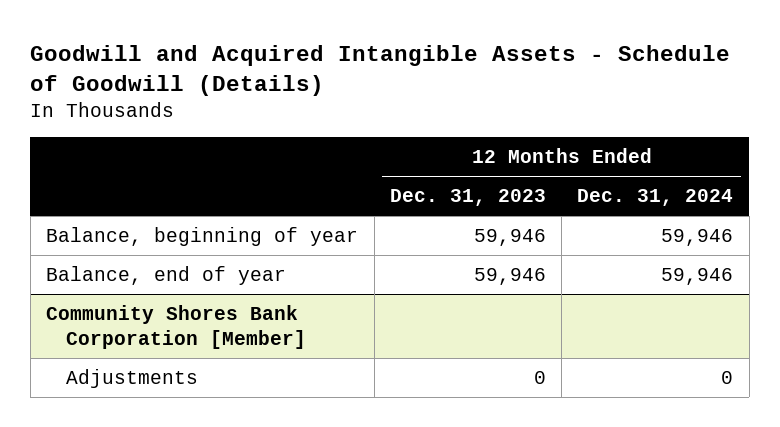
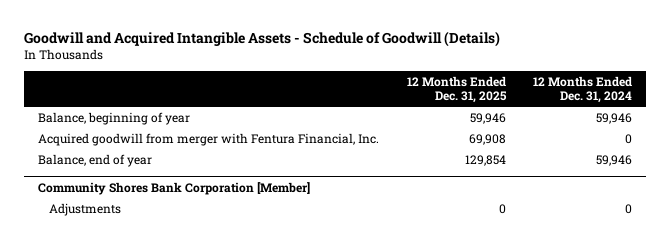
[389,189,546,207] Dec. 31, 2023 -> none
none -> [406,76,507,103] 12 Months Ended Dec. 31, 2025
none -> [38,133,380,147] Acquired goodwill from merger with Fentura Financial, Inc.

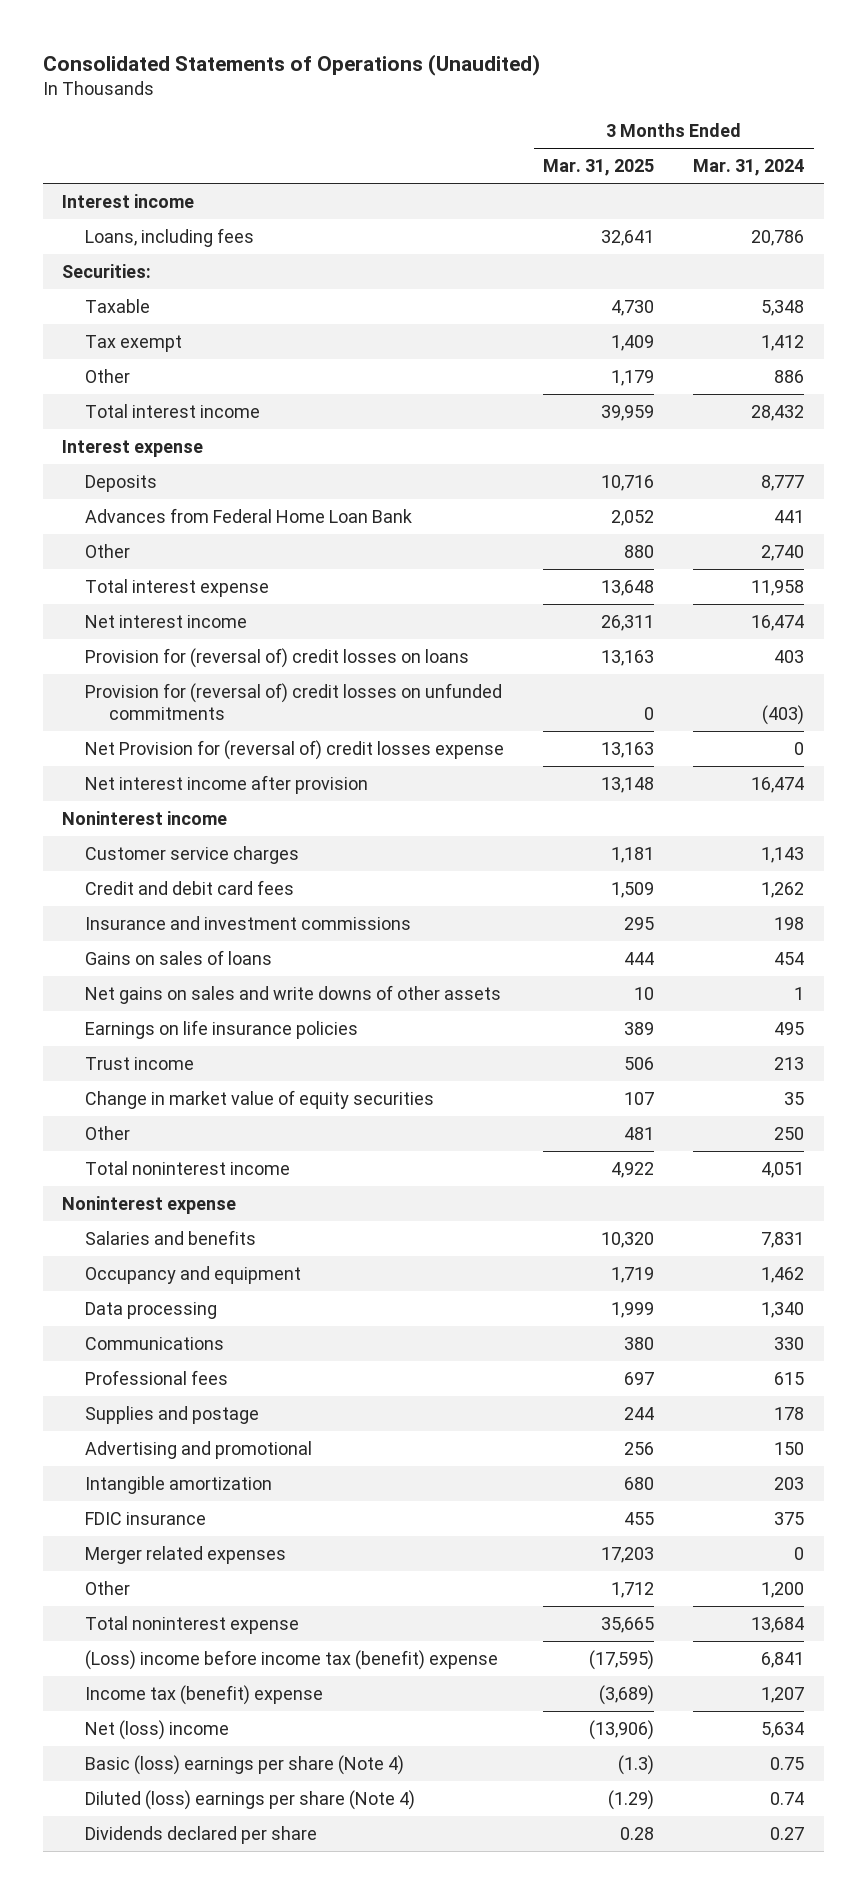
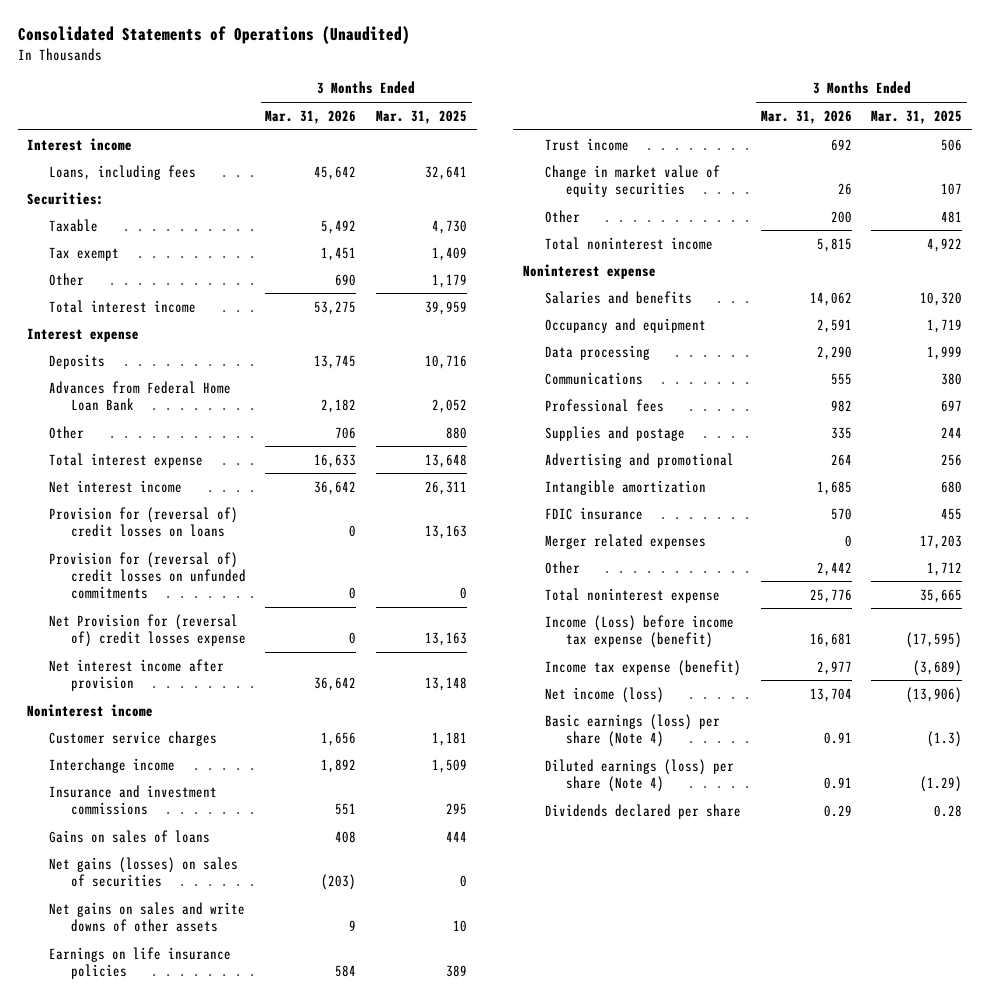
[693,159,805,177] Mar. 31, 2024 -> none
none -> [265,109,357,124] Mar. 31, 2026
[85,879,295,895] Credit and debit card fees -> [49,757,176,773] Interchange income
none -> [49,856,239,888] Net gains (losses) on sales of securities
[85,1649,499,1670] (Loss) income before income tax (benefit) expense -> [544,614,734,649] Income (Loss) before income tax expense (benefit)
[85,1684,324,1705] Income tax (benefit) expense -> [544,659,741,676] Income tax expense (benefit)
[85,1719,230,1740] Net (loss) income -> [544,686,664,703] Net income (loss)
[85,1754,405,1775] Basic (loss) earnings per share (Note 4) -> [544,713,720,748] Basic earnings (loss) per share (Note 4)
[85,1789,416,1810] Diluted (loss) earnings per share (Note 4) -> [544,758,734,793] Diluted earnings (loss) per share (Note 4)

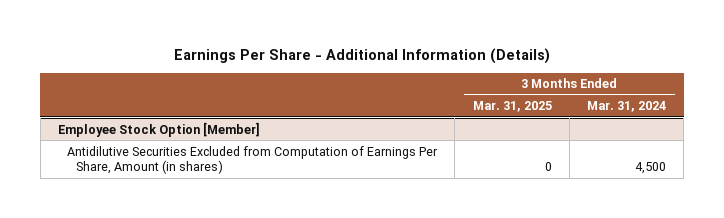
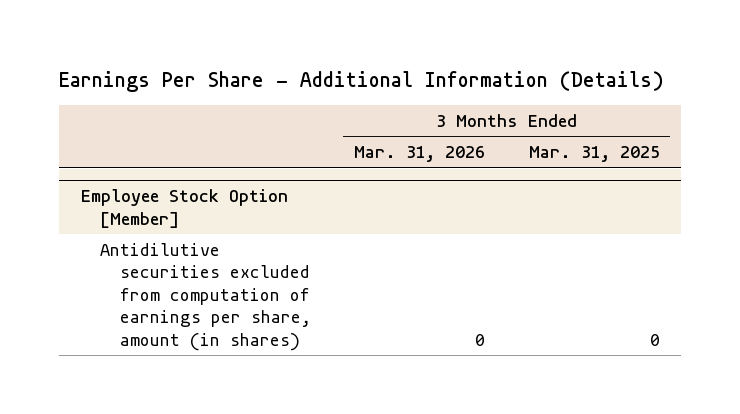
[587,101,667,113] Mar. 31, 2024 -> none
none -> [354,146,486,163] Mar. 31, 2026
[67,145,439,174] Antidilutive Securities Excluded from Computation of Earnings Per Share, Amount (in shares) -> [100,242,311,351] Antidilutive securities excluded from computation of earnings per share, amount (in shares)

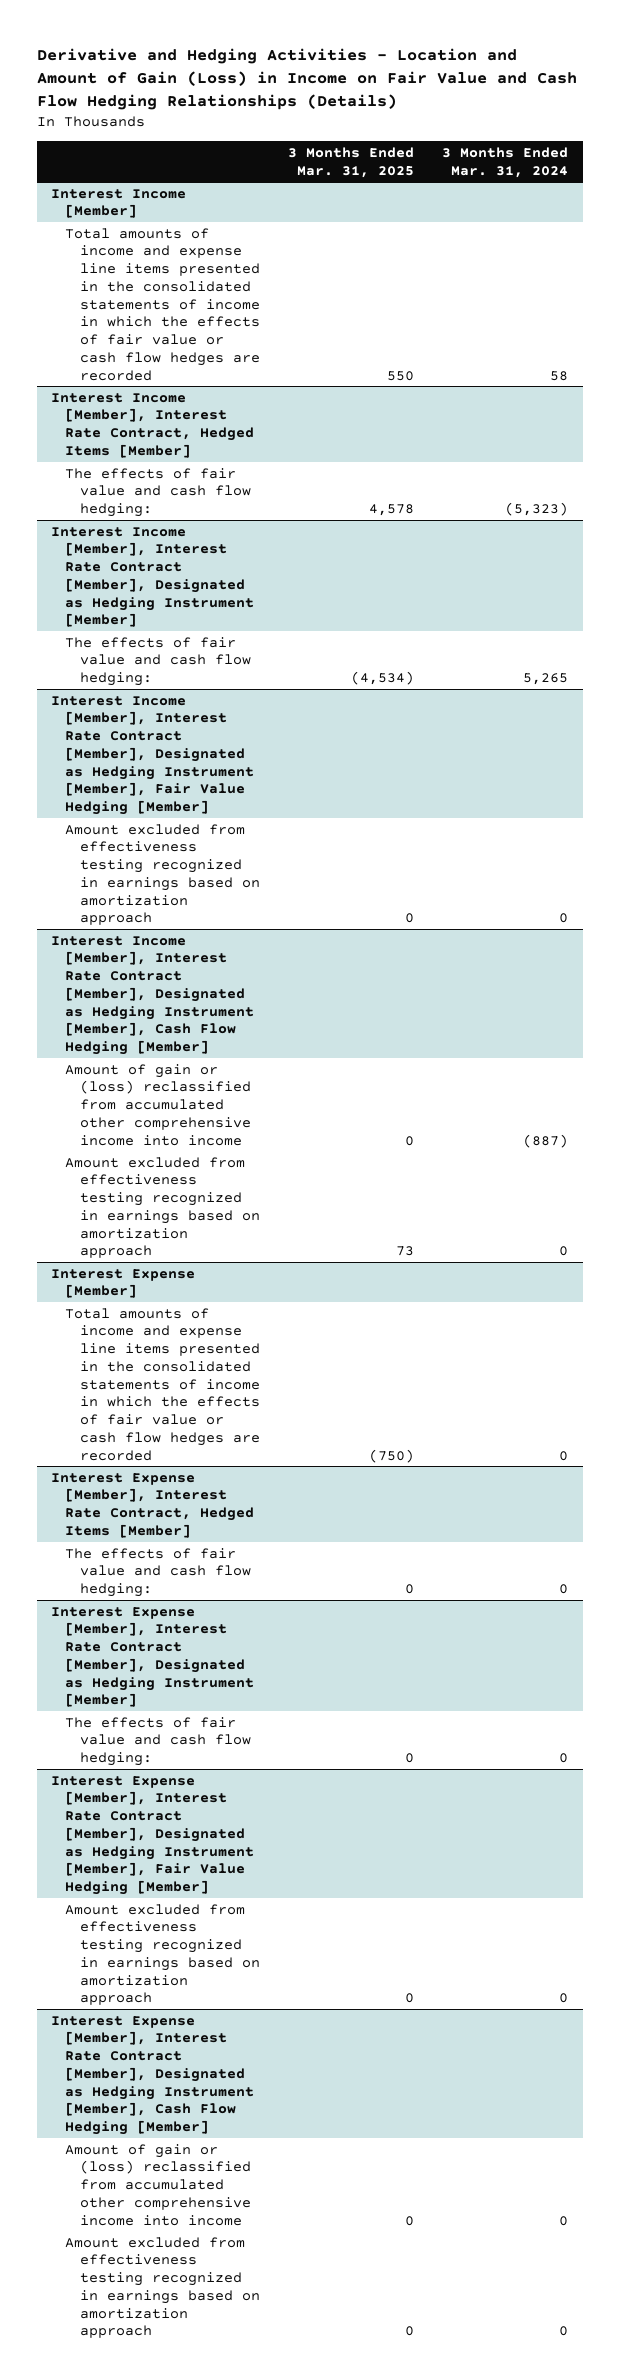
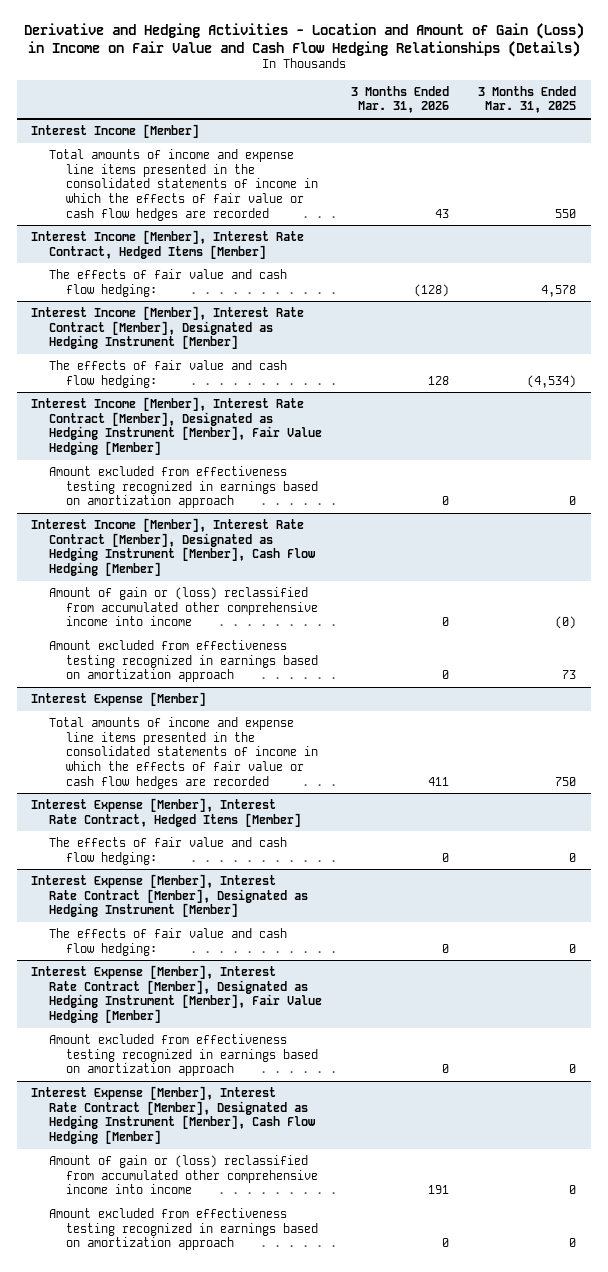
[442,146,569,178] 3 Months Ended Mar. 31, 2024 -> none
none -> [351,85,450,114] 3 Months Ended Mar. 31, 2026
[405,1135,415,1146] 0 -> [555,616,577,630] (0)
[369,1448,415,1463] (750) -> [555,776,577,786] 750

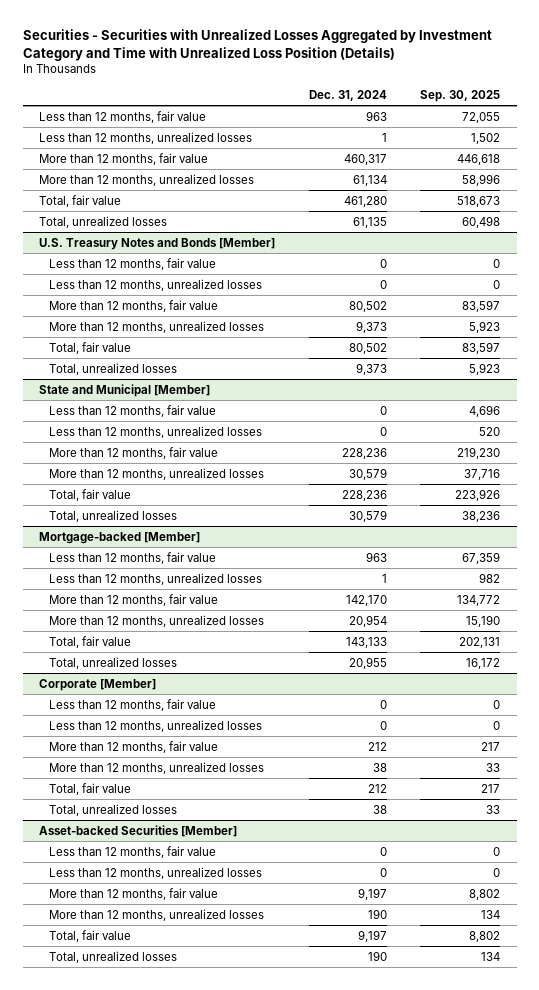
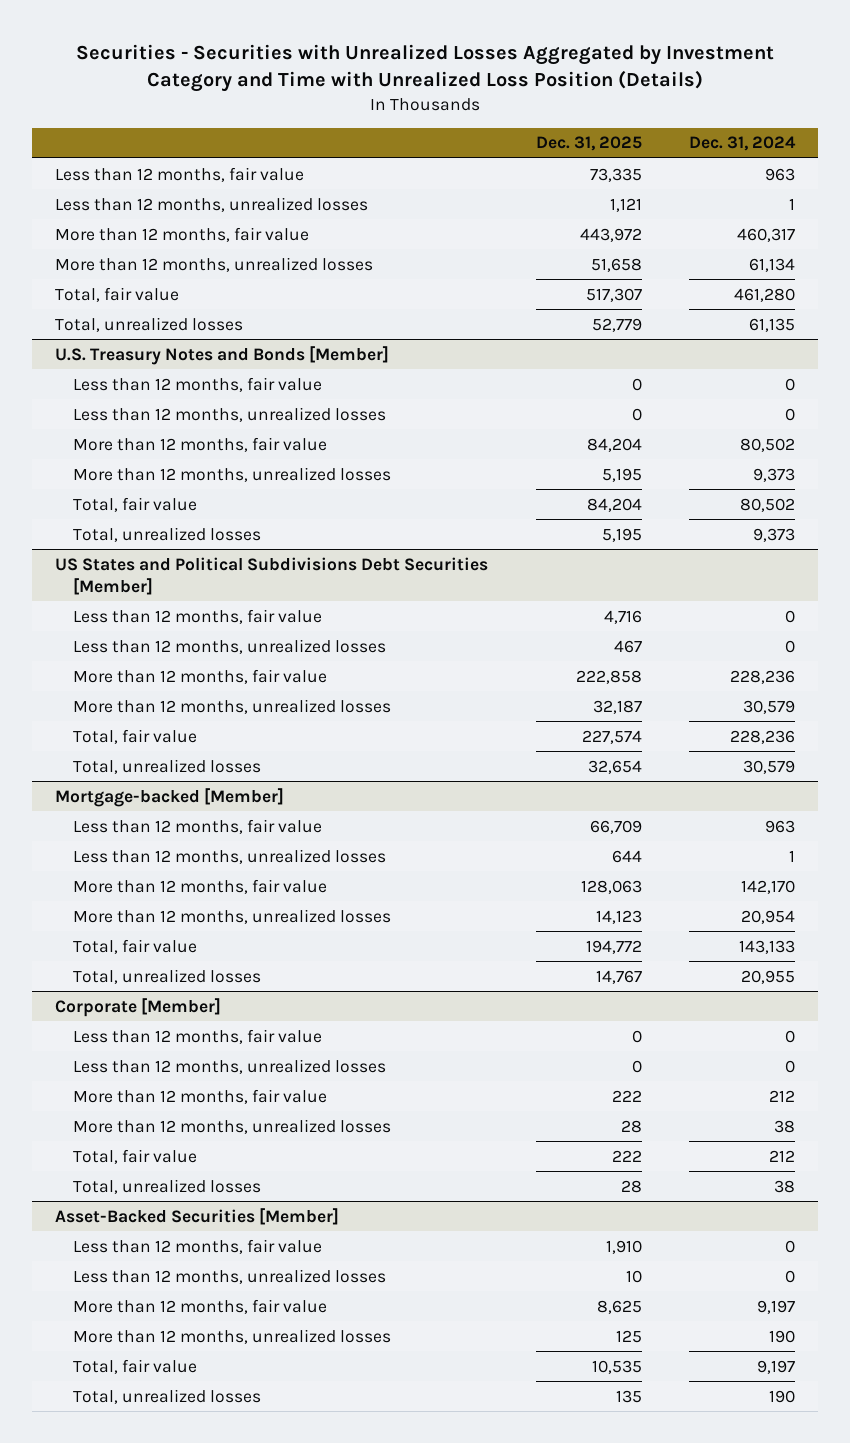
[420,89,501,102] Sep. 30, 2025 -> none
none -> [535,136,642,152] Dec. 31, 2025
[39,383,211,397] State and Municipal [Member] -> [55,556,489,595] US States and Political Subdivisions Debt Securities [Member]
[39,824,238,837] Asset-backed Securities [Member] -> [55,1207,340,1225] Asset-Backed Securities [Member]

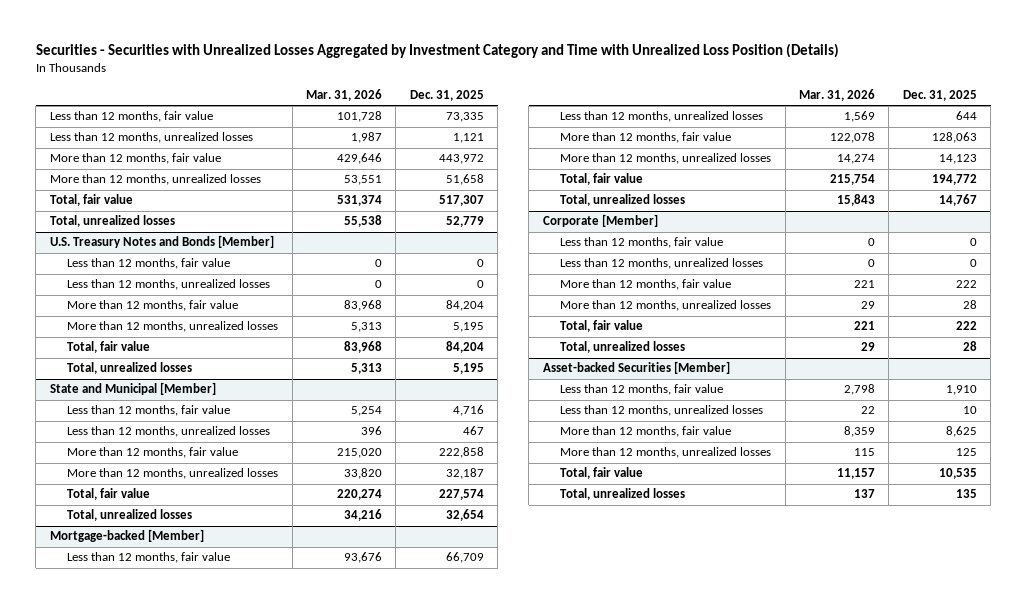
[688,136,796,152] Dec. 31, 2024 -> none
none -> [306,89,383,102] Mar. 31, 2026
[55,556,489,595] US States and Political Subdivisions Debt Securities [Member] -> [49,382,216,396] State and Municipal [Member]
[55,1207,340,1225] Asset-Backed Securities [Member] -> [542,361,730,375] Asset-backed Securities [Member]

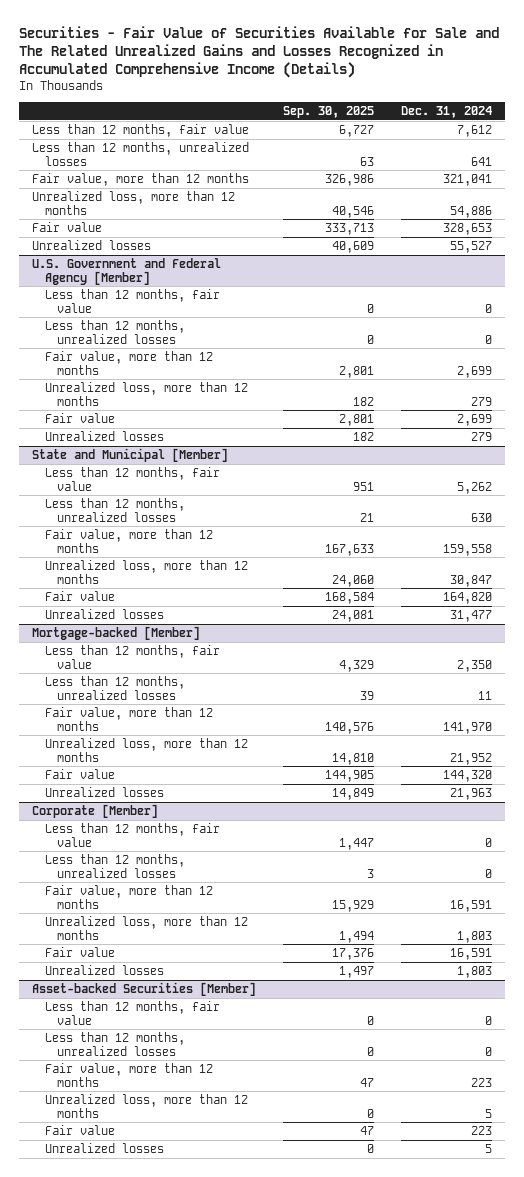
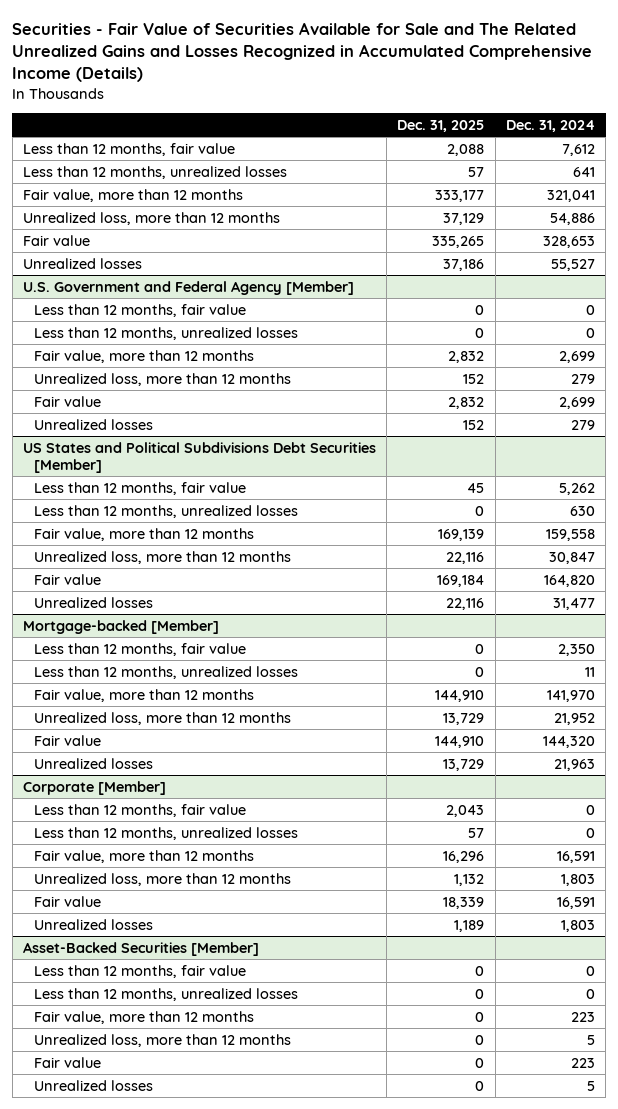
[283,106,375,119] Sep. 30, 2025 -> none
none -> [397,119,485,132] Dec. 31, 2025
[32,448,229,463] State and Municipal [Member] -> [23,441,377,474] US States and Political Subdivisions Debt Securities [Member]
[32,982,257,997] Asset-backed Securities [Member] -> [23,941,260,956] Asset-Backed Securities [Member]

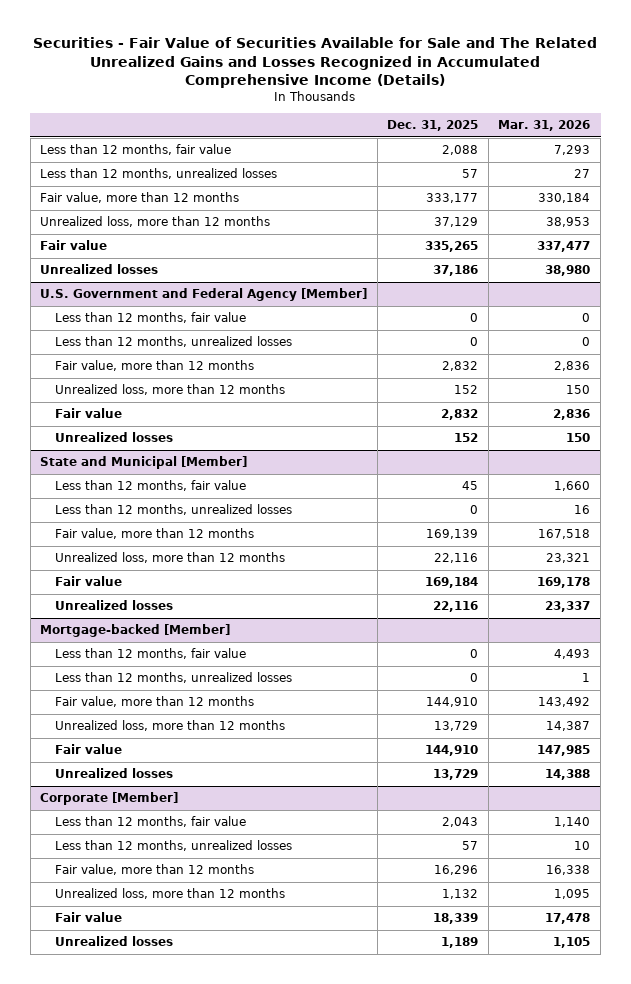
[505,119,595,132] Dec. 31, 2024 -> none
none -> [498,120,591,132] Mar. 31, 2026
[23,441,377,474] US States and Political Subdivisions Debt Securities [Member] -> [40,456,248,470] State and Municipal [Member]
[23,941,260,956] Asset-Backed Securities [Member] -> none
[33,964,246,978] Less than 12 months, fair value -> none
[33,987,298,1001] Less than 12 months, unrealized losses -> none
[33,1010,254,1024] Fair value, more than 12 months -> none
[33,1033,291,1047] Unrealized loss, more than 12 months -> none
[33,1056,101,1068] Fair value -> none
[33,1079,153,1091] Unrealized losses -> none

